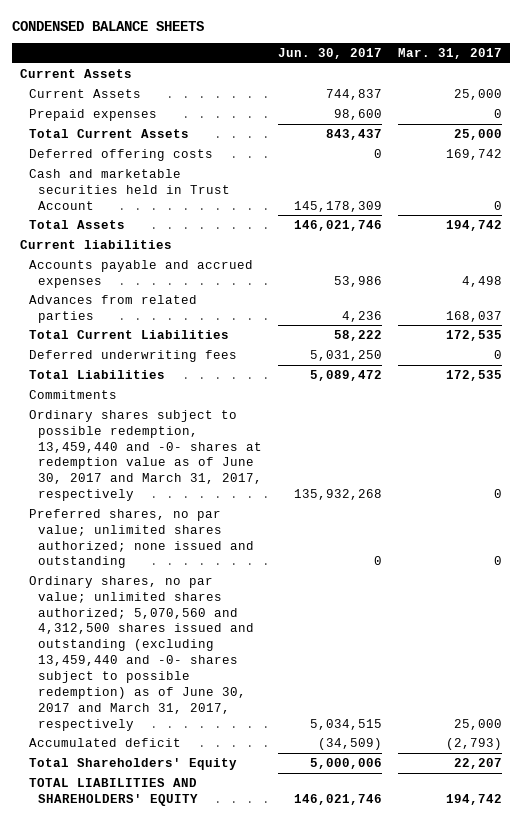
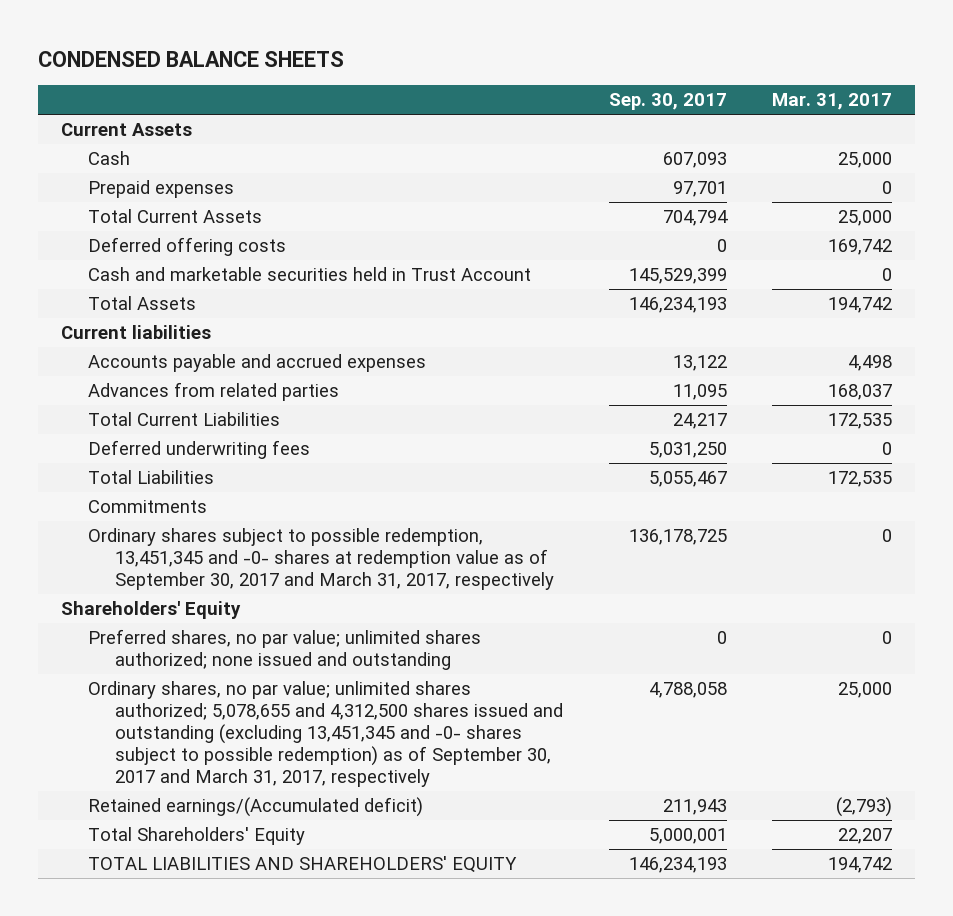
[277,48,382,60] Jun. 30, 2017 -> none
none -> [608,93,727,111] Sep. 30, 2017
[28,88,141,98] Current Assets -> [87,151,130,166] Cash
[28,409,262,502] Ordinary shares subject to possible redemption, 13,459,440 and -0- shares at redemption value as of June 30, 2017 and March 31, 2017, respectively -> [87,528,555,590] Ordinary shares subject to possible redemption, 13,451,345 and -0- shares at redemption value as of September 30, 2017 and March 31, 2017, respectively
none -> [60,601,241,620] Shareholders' Equity
[28,575,254,731] Ordinary shares, no par value; unlimited shares authorized; 5,070,560 and 4,312,500 shares issued and outstanding (excluding 13,459,440 and -0- shares subject to possible redemption) as of June 30, 2017 and March 31, 2017, respectively -> [87,681,564,787] Ordinary shares, no par value; unlimited shares authorized; 5,078,655 and 4,312,500 shares issued and outstanding (excluding 13,451,345 and -0- shares subject to possible redemption) as of September 30, 2017 and March 31, 2017, respectively
[28,737,181,747] Accumulated deficit -> [87,797,423,818] Retained earnings/(Accumulated deficit)

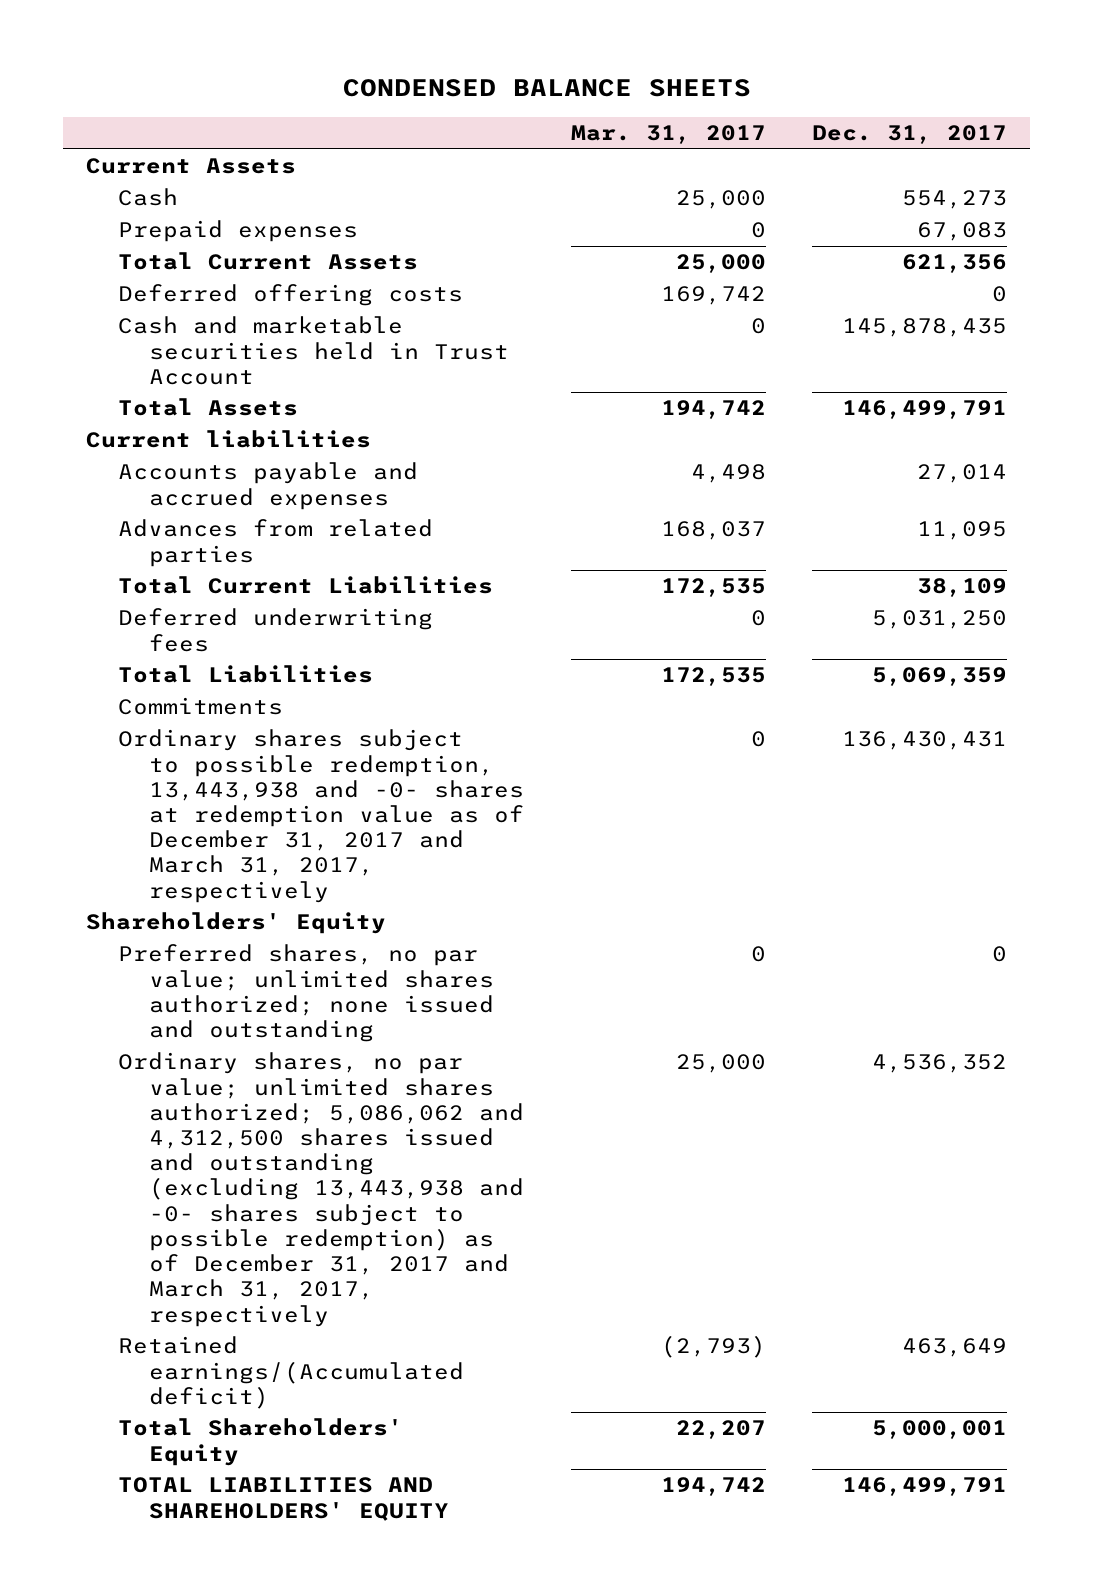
[608,93,727,111] Sep. 30, 2017 -> none
none -> [812,125,1008,145] Dec. 31, 2017
[87,528,555,590] Ordinary shares subject to possible redemption, 13,451,345 and -0- shares at redemption value as of September 30, 2017 and March 31, 2017, respectively -> [117,729,525,903] Ordinary shares subject to possible redemption, 13,443,938 and -0- shares at redemption value as of December 31, 2017 and March 31, 2017, respectively
[87,681,564,787] Ordinary shares, no par value; unlimited shares authorized; 5,078,655 and 4,312,500 shares issued and outstanding (excluding 13,451,345 and -0- shares subject to possible redemption) as of September 30, 2017 and March 31, 2017, respectively -> [117,1052,525,1327] Ordinary shares, no par value; unlimited shares authorized; 5,086,062 and 4,312,500 shares issued and outstanding (excluding 13,443,938 and -0- shares subject to possible redemption) as of December 31, 2017 and March 31, 2017, respectively

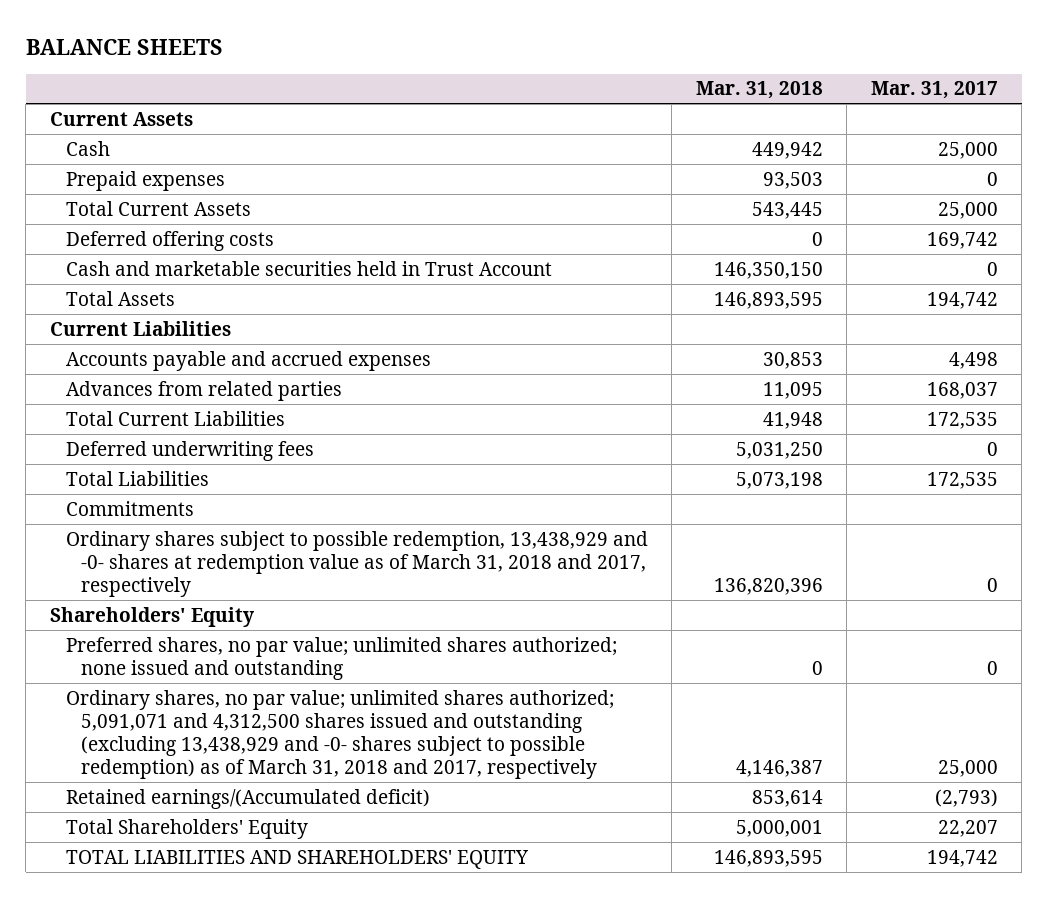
[342,78,751,97] CONDENSED BALANCE SHEETS -> [25,38,223,55] BALANCE SHEETS
[812,125,1008,145] Dec. 31, 2017 -> none
none -> [695,81,823,100] Mar. 31, 2018
[86,430,372,449] Current liabilities -> [49,320,231,336] Current Liabilities
[117,729,525,903] Ordinary shares subject to possible redemption, 13,443,938 and -0- shares at redemption value as of December 31, 2017 and March 31, 2017, respectively -> [65,530,648,597] Ordinary shares subject to possible redemption, 13,438,929 and -0- shares at redemption value as of March 31, 2018 and 2017, respectively
[117,1052,525,1327] Ordinary shares, no par value; unlimited shares authorized; 5,086,062 and 4,312,500 shares issued and outstanding (excluding 13,443,938 and -0- shares subject to possible redemption) as of December 31, 2017 and March 31, 2017, respectively -> [65,689,614,779] Ordinary shares, no par value; unlimited shares authorized; 5,091,071 and 4,312,500 shares issued and outstanding (excluding 13,438,929 and -0- shares subject to possible redemption) as of March 31, 2018 and 2017, respectively

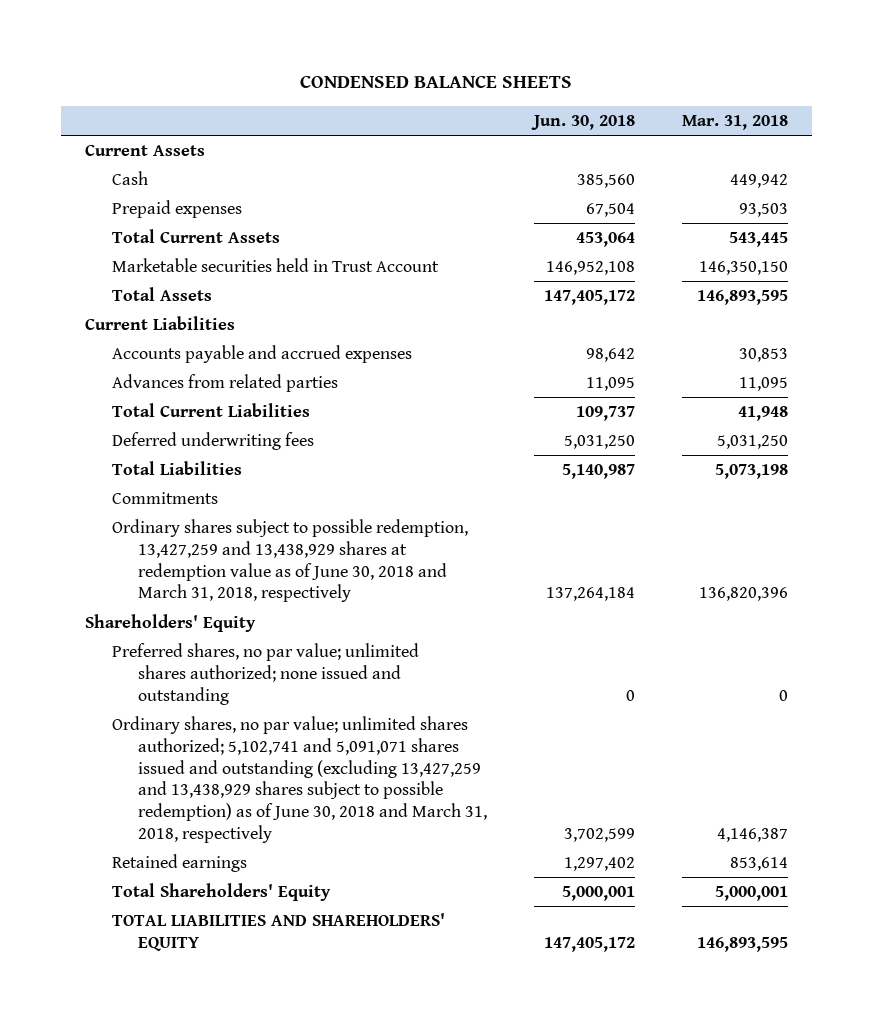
[25,38,223,55] BALANCE SHEETS -> [300,75,573,89] CONDENSED BALANCE SHEETS
[870,81,998,100] Mar. 31, 2017 -> none
none -> [531,115,636,131] Jun. 30, 2018
[65,230,274,251] Deferred offering costs -> none
[65,260,552,276] Cash and marketable securities held in Trust Account -> [111,258,439,273] Marketable securities held in Trust Account
[65,530,648,597] Ordinary shares subject to possible redemption, 13,438,929 and -0- shares at redemption value as of March 31, 2018 and 2017, respectively -> [111,519,468,603] Ordinary shares subject to possible redemption, 13,427,259 and 13,438,929 shares at redemption value as of June 30, 2018 and March 31, 2018, respectively
[65,689,614,779] Ordinary shares, no par value; unlimited shares authorized; 5,091,071 and 4,312,500 shares issued and outstanding (excluding 13,438,929 and -0- shares subject to possible redemption) as of March 31, 2018 and 2017, respectively -> [111,716,488,844] Ordinary shares, no par value; unlimited shares authorized; 5,102,741 and 5,091,071 shares issued and outstanding (excluding 13,427,259 and 13,438,929 shares subject to possible redemption) as of June 30, 2018 and March 31, 2018, respectively
[65,788,430,809] Retained earnings/(Accumulated deficit) -> [111,854,247,873] Retained earnings

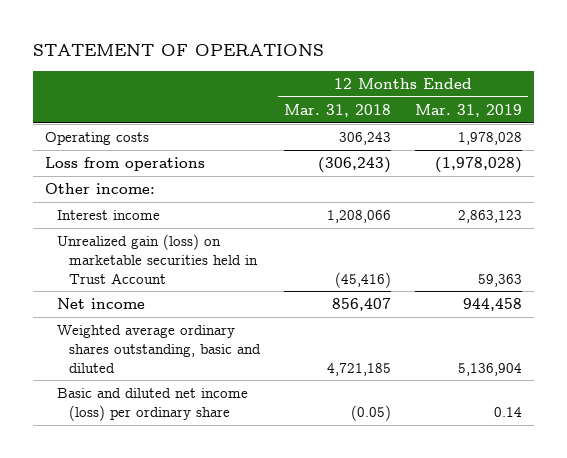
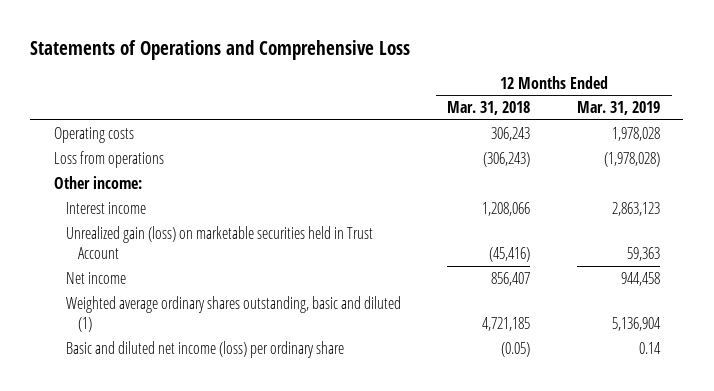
[32,43,324,56] STATEMENT OF OPERATIONS -> [30,39,411,60] Statements of Operations and Comprehensive Loss
[56,325,261,373] Weighted average ordinary shares outstanding, basic and diluted -> [65,295,401,333] Weighted average ordinary shares outstanding, basic and diluted (1)

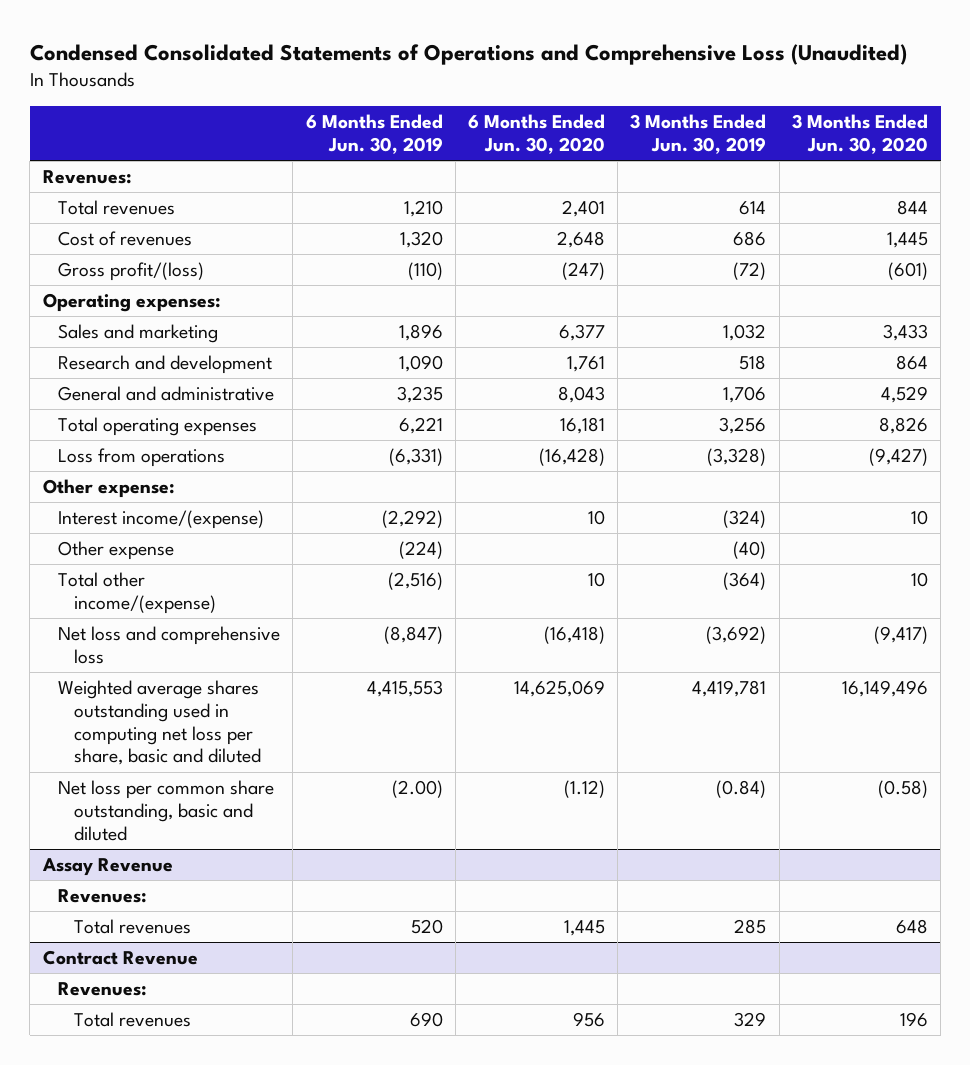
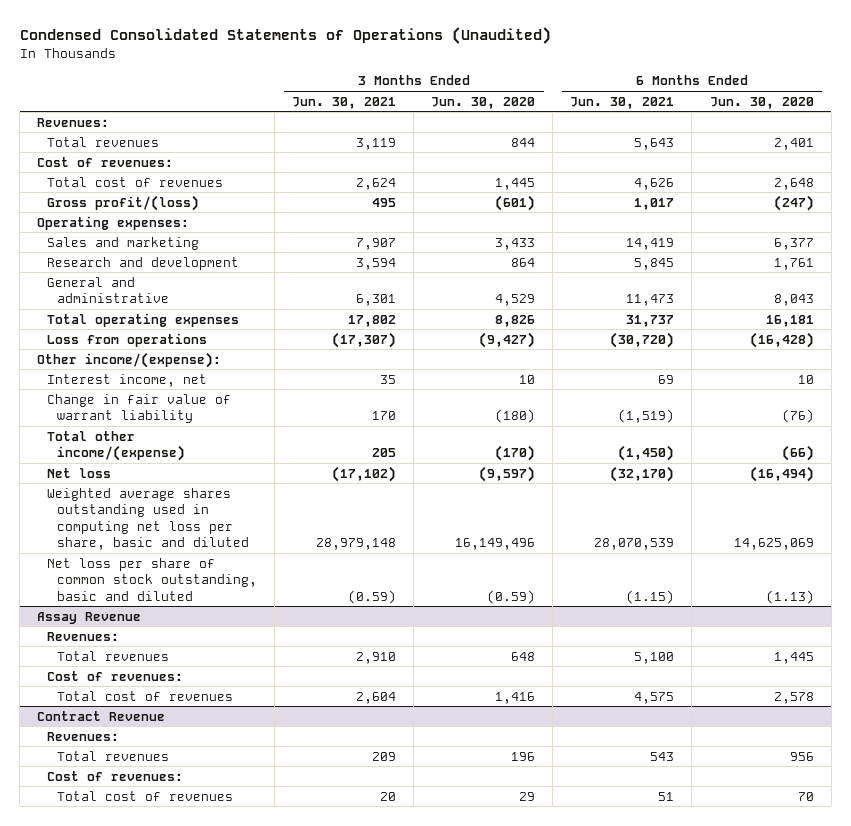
[29,44,907,66] Condensed Consolidated Statements of Operations and Comprehensive Loss (Unaudited) -> [19,26,551,44] Condensed Consolidated Statements of Operations (Unaudited)
[305,114,443,154] 6 Months Ended Jun. 30, 2019 -> none
[630,114,767,154] 3 Months Ended Jun. 30, 2019 -> none
none -> [292,96,397,109] Jun. 30, 2021
none -> [570,96,675,109] Jun. 30, 2021
none -> [37,156,174,167] Cost of revenues:
[58,231,193,247] Cost of revenues -> [47,176,224,187] Total cost of revenues
[58,541,175,561] Other expense -> none
[42,479,175,499] Other expense: -> [37,351,222,368] Other income/(expense):
[58,510,265,530] Interest income/(expense) -> [47,373,208,387] Interest income, net
none -> [47,393,232,424] Change in fair value of warrant liability
[588,572,606,588] 10 -> [781,445,814,462] (66)
[910,572,928,588] 10 -> [495,445,536,462] (170)
[58,626,281,664] Net loss and comprehensive loss -> [47,467,112,478] Net loss
[544,626,606,645] (16,418) -> [749,465,814,482] (16,494)
[873,626,928,645] (9,417) -> [479,465,536,482] (9,597)
[58,780,275,841] Net loss per common share outstanding, basic and diluted -> [47,557,258,601] Net loss per share of common stock outstanding, basic and diluted
[564,780,606,799] (1.12) -> [765,589,814,604] (1.13)
[877,780,928,799] (0.58) -> [487,589,536,604] (0.59)
none -> [47,670,184,681] Cost of revenues:
none -> [57,690,234,701] Total cost of revenues
none -> [47,770,184,781] Cost of revenues:
none -> [57,790,234,801] Total cost of revenues

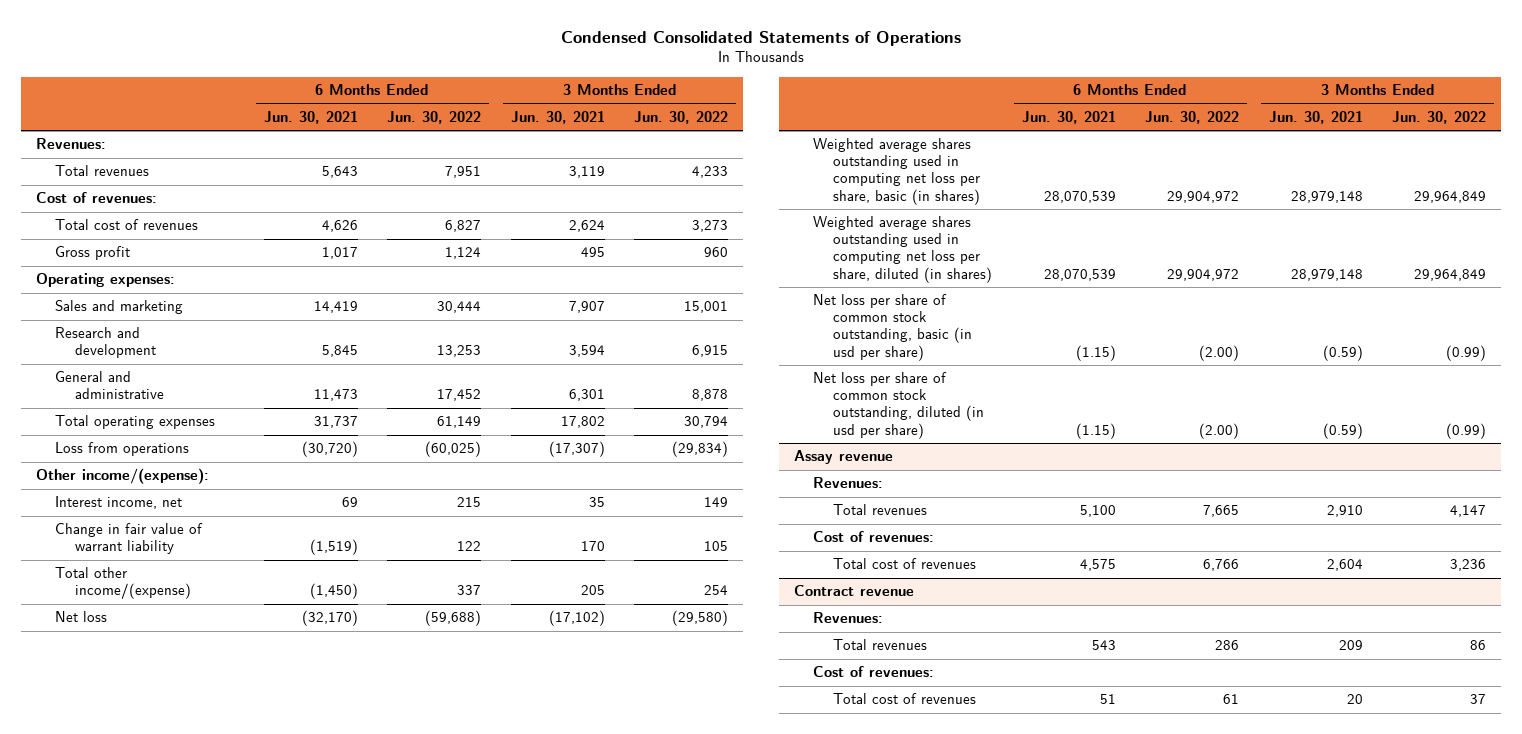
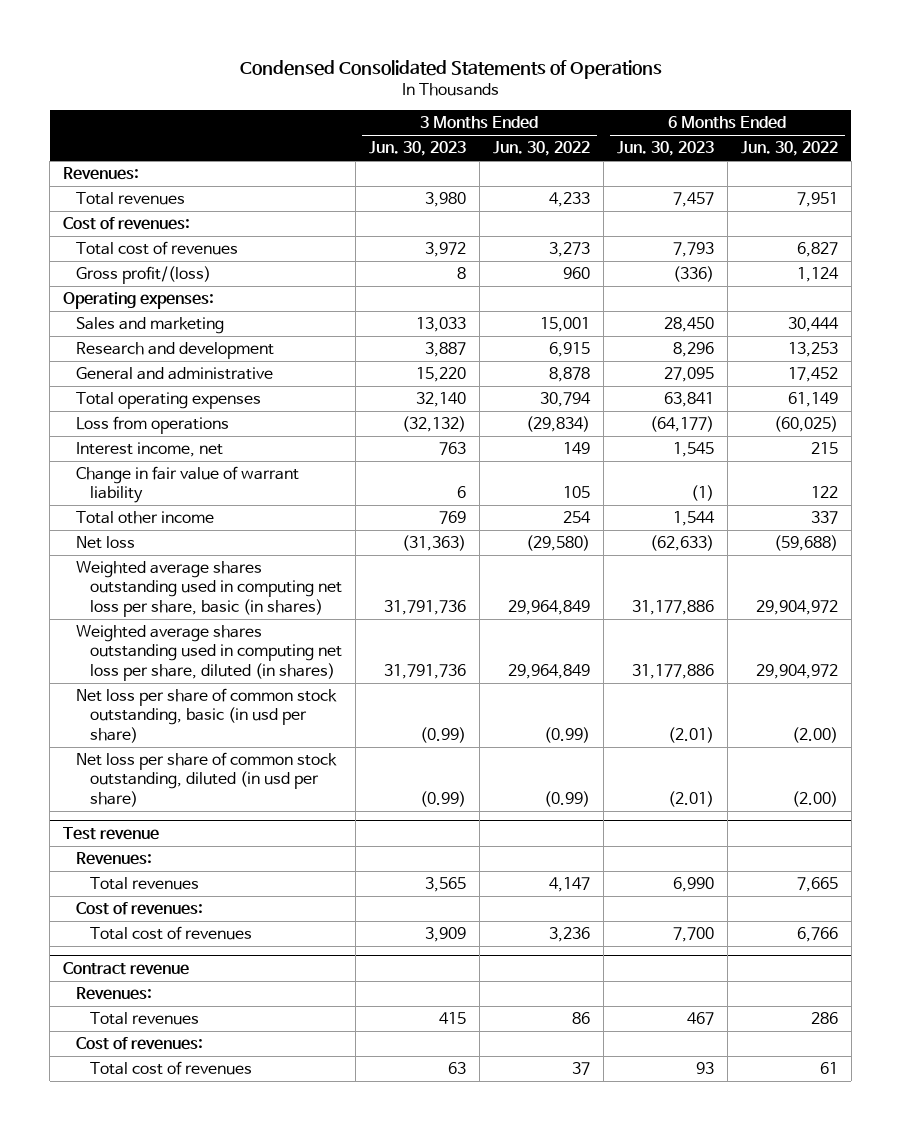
[263,110,358,124] Jun. 30, 2021 -> none
[510,110,605,124] Jun. 30, 2021 -> none
none -> [368,141,466,157] Jun. 30, 2023
none -> [616,141,714,157] Jun. 30, 2023
[55,246,131,261] Gross profit -> [76,266,212,285] Gross profit/(loss)
[35,468,209,485] Other income/(expense): -> none
[55,567,191,600] Total other income/(expense) -> [76,511,215,525] Total other income
[793,450,893,465] Assay revenue -> none
none -> [63,826,160,840] Test revenue

